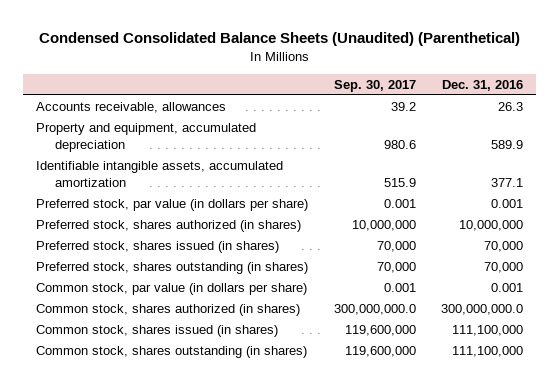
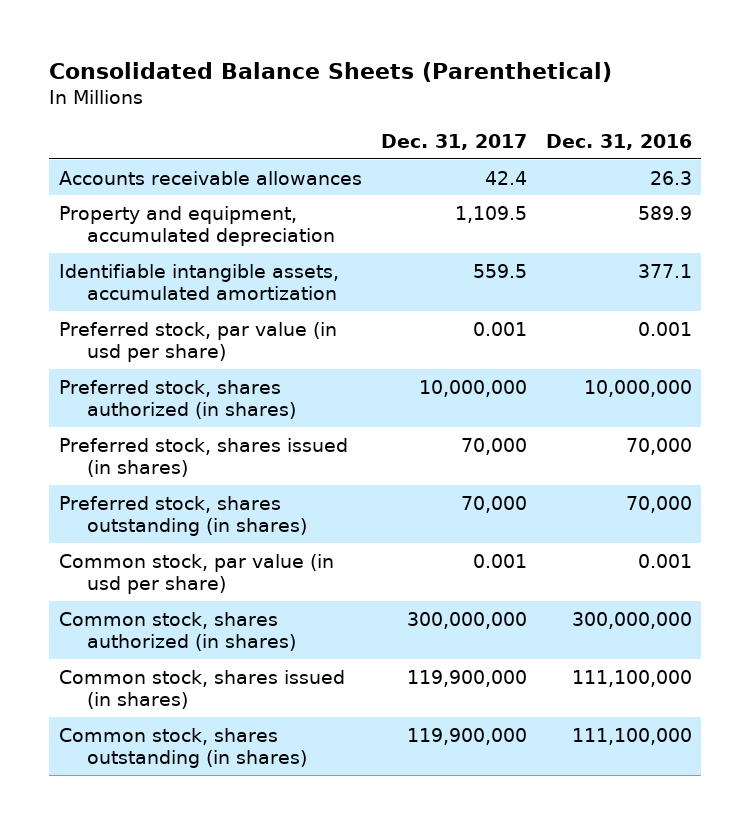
[38,32,520,47] Condensed Consolidated Balance Sheets (Unaudited) (Parenthetical) -> [48,61,612,82] Consolidated Balance Sheets (Parenthetical)
[333,80,416,93] Sep. 30, 2017 -> none
none -> [380,134,527,151] Dec. 31, 2017
[35,101,226,113] Accounts receivable, allowances -> [58,170,362,185] Accounts receivable allowances
[35,198,308,211] Preferred stock, par value (in dollars per share) -> [58,321,337,363] Preferred stock, par value (in usd per share)
[35,282,307,295] Common stock, par value (in dollars per share) -> [58,553,334,595] Common stock, par value (in usd per share)
[441,303,524,315] 300,000,000.0 -> [571,611,692,629] 300,000,000

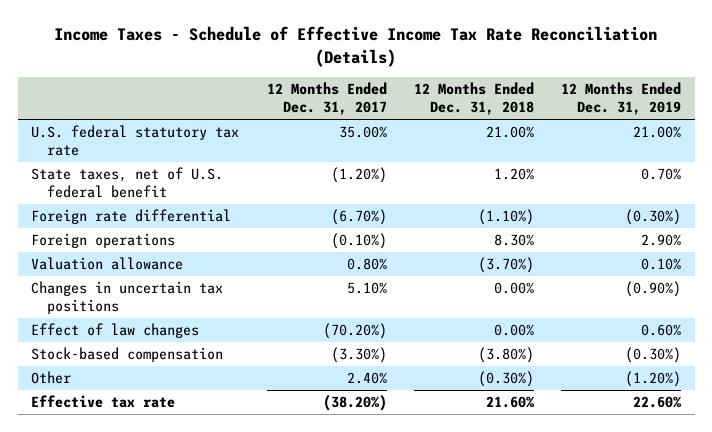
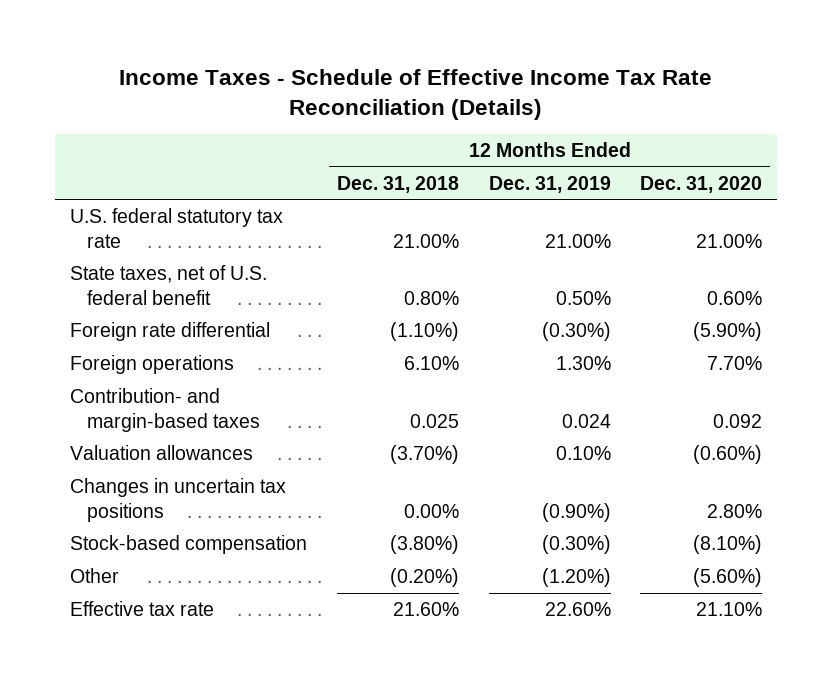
[266,82,387,116] 12 Months Ended Dec. 31, 2017 -> none
none -> [640,175,763,193] Dec. 31, 2020
[493,167,534,180] 1.20% -> [403,290,459,305] 0.80%
[640,167,681,180] 0.70% -> [555,290,611,305] 0.50%
[493,233,534,246] 8.30% -> [403,355,459,370] 6.10%
[640,233,681,246] 2.90% -> [555,355,611,370] 1.30%
none -> [69,387,260,432] Contribution- and margin-based taxes
[31,256,184,270] Valuation allowance -> [69,444,253,460] Valuation allowances
[31,322,200,338] Effect of law changes -> none
[477,370,534,387] (0.30%) -> [389,567,459,587] (0.20%)

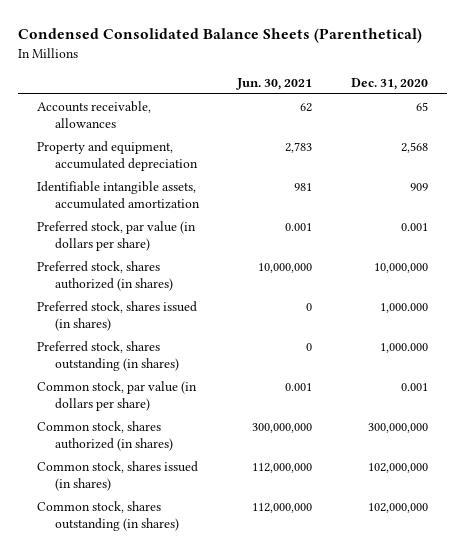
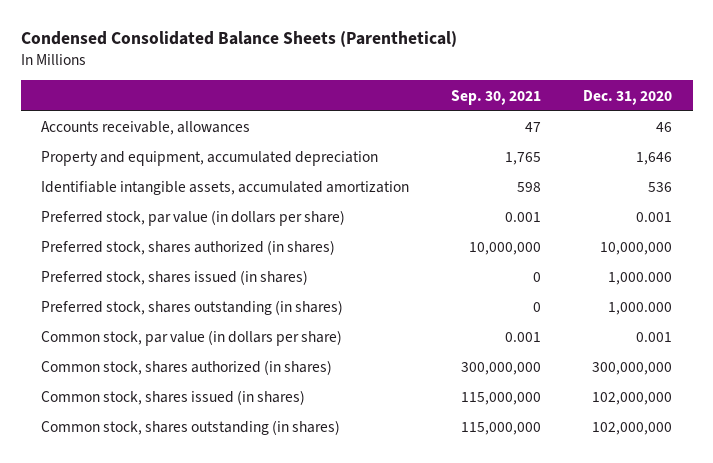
[236,78,313,91] Jun. 30, 2021 -> none
none -> [451,89,542,105] Sep. 30, 2021
[415,101,428,111] 65 -> [655,122,672,133] 46
[400,141,428,153] 2,568 -> [635,152,672,166] 1,646
[409,182,428,191] 909 -> [647,182,672,193] 536

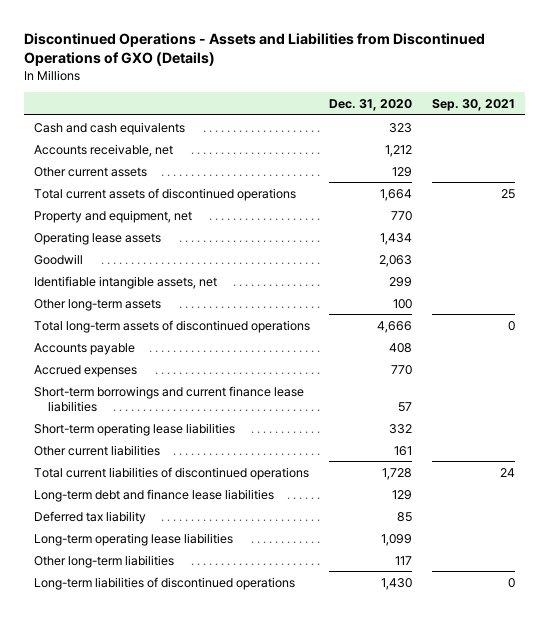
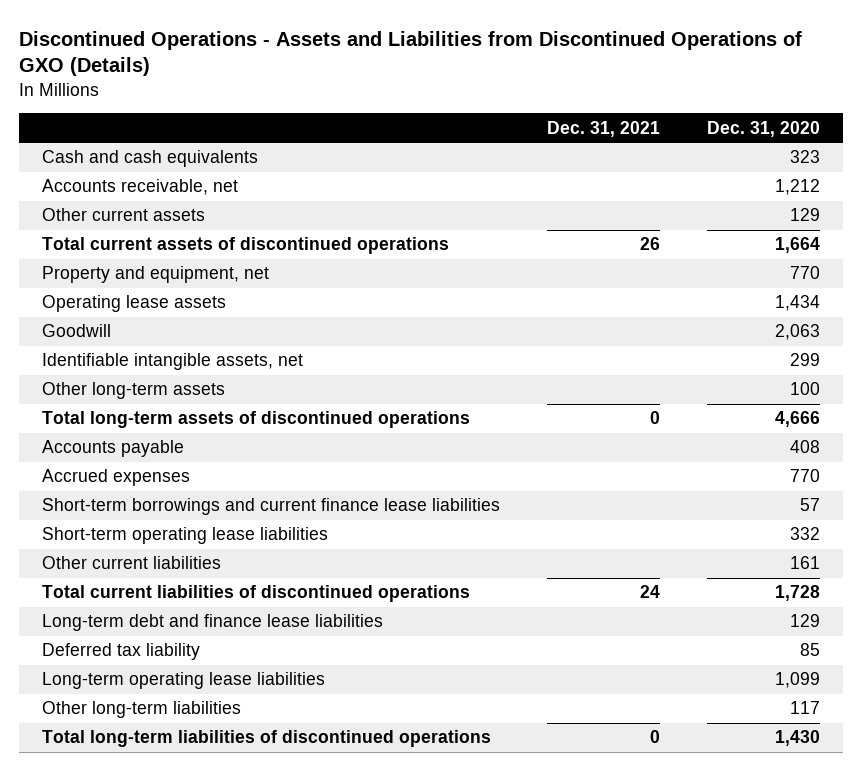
[431,98,515,111] Sep. 30, 2021 -> none
none -> [546,120,660,137] Dec. 31, 2021
[34,576,296,590] Long-term liabilities of discontinued operations -> [42,730,492,748] Total long-term liabilities of discontinued operations

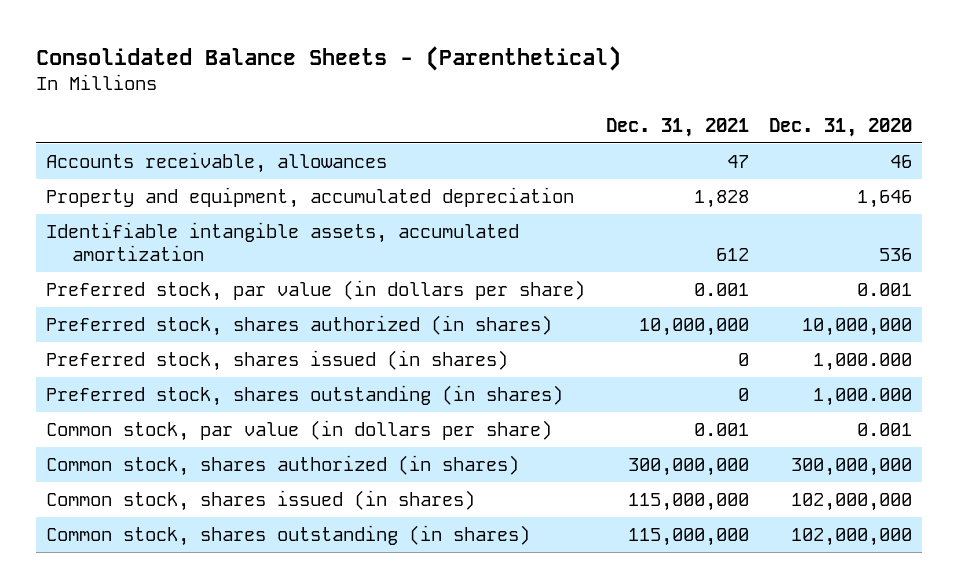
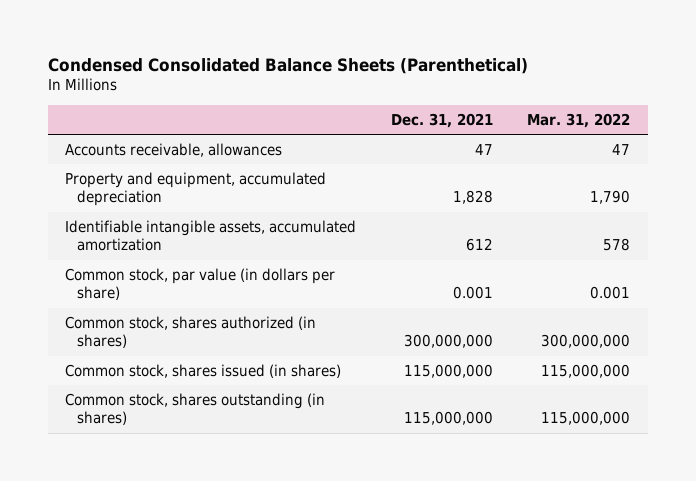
[35,45,621,71] Consolidated Balance Sheets - (Parenthetical) -> [47,57,528,74] Condensed Consolidated Balance Sheets (Parenthetical)
[768,118,912,138] Dec. 31, 2020 -> none
none -> [527,112,631,128] Mar. 31, 2022
[46,279,586,301] Preferred stock, par value (in dollars per share) -> none
[46,314,553,336] Preferred stock, shares authorized (in shares) -> none
[46,349,509,371] Preferred stock, shares issued (in shares) -> none
[46,384,564,406] Preferred stock, shares outstanding (in shares) -> none

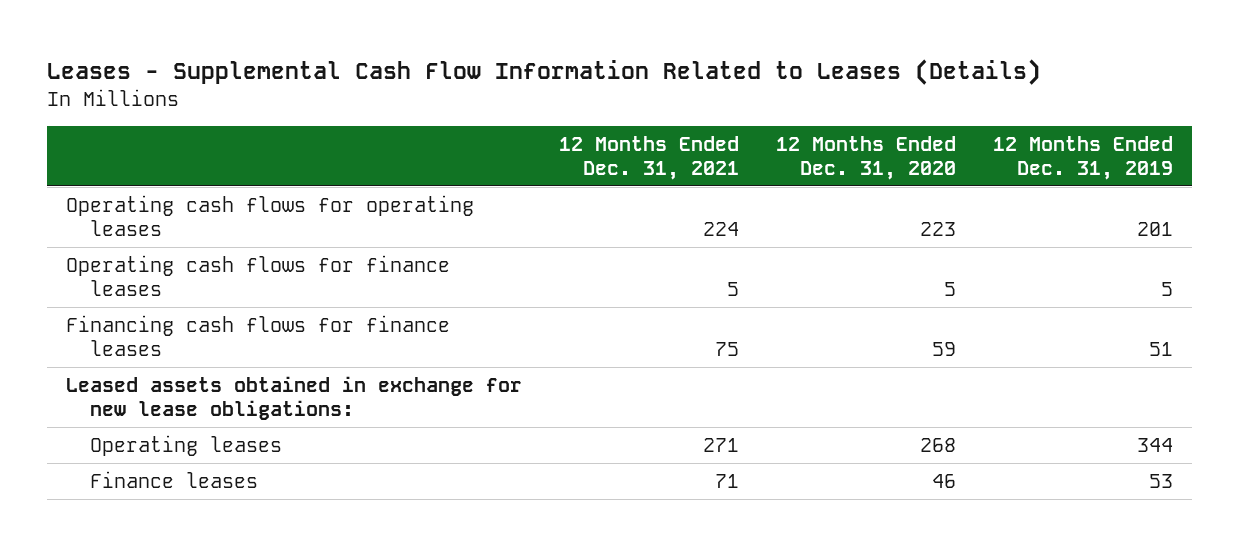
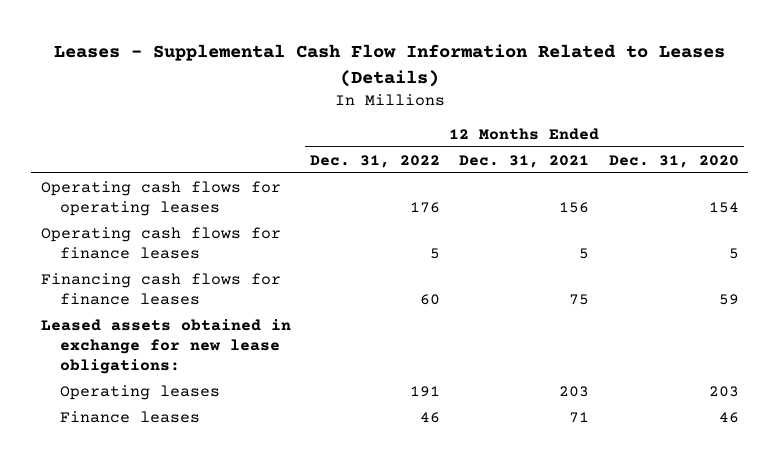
[992,135,1173,181] 12 Months Ended Dec. 31, 2019 -> none
none -> [310,154,441,168] Dec. 31, 2022
[702,222,739,237] 224 -> [559,201,590,213] 156
[919,222,956,237] 223 -> [708,201,739,213] 154
[702,437,739,452] 271 -> [559,385,590,397] 203
[919,437,956,452] 268 -> [708,385,739,397] 203

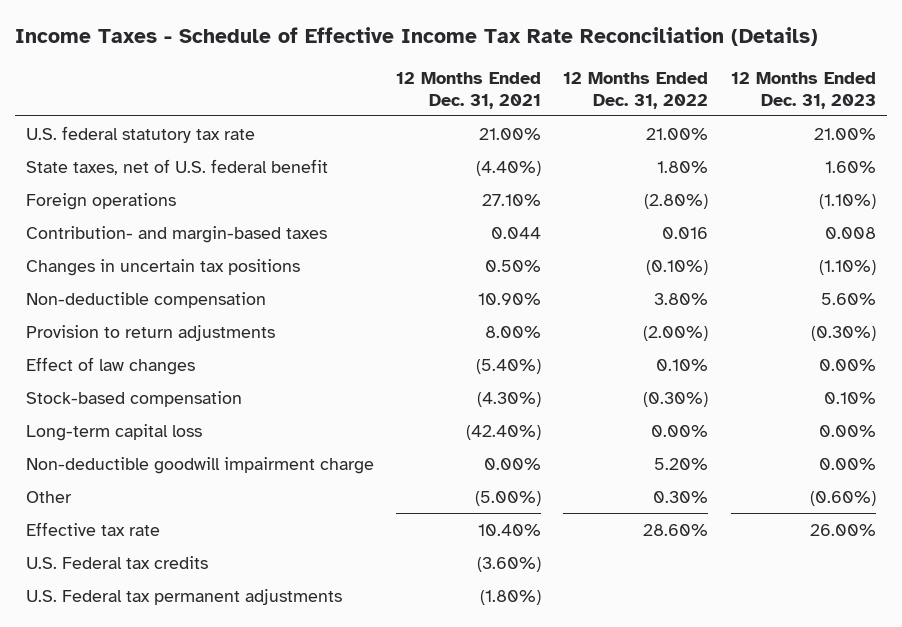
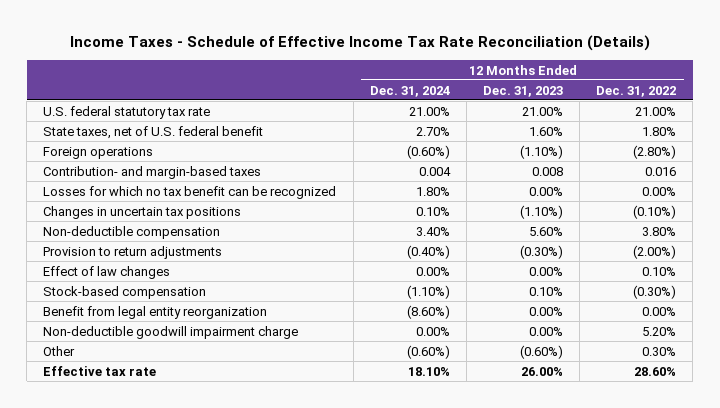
[396,72,542,109] 12 Months Ended Dec. 31, 2021 -> none
none -> [369,85,450,97] Dec. 31, 2024
none -> [43,185,337,199] Losses for which no tax benefit can be recognized
[26,423,203,441] Long-term capital loss -> none
none -> [43,305,268,319] Benefit from legal entity reorganization
[26,555,209,569] U.S. Federal tax credits -> none
[26,588,343,605] U.S. Federal tax permanent adjustments -> none

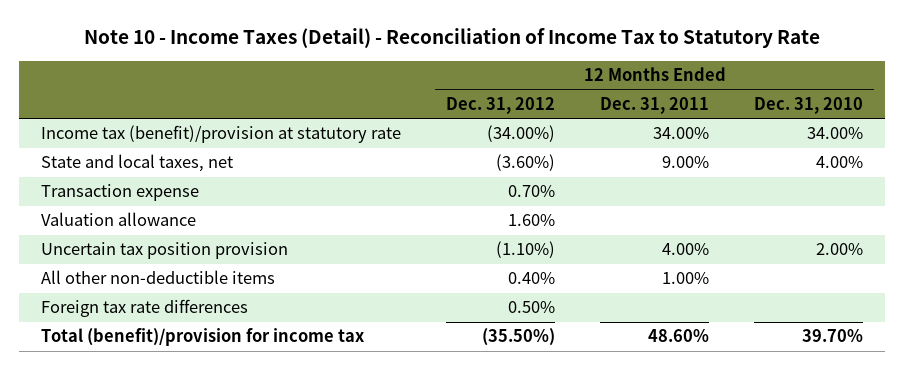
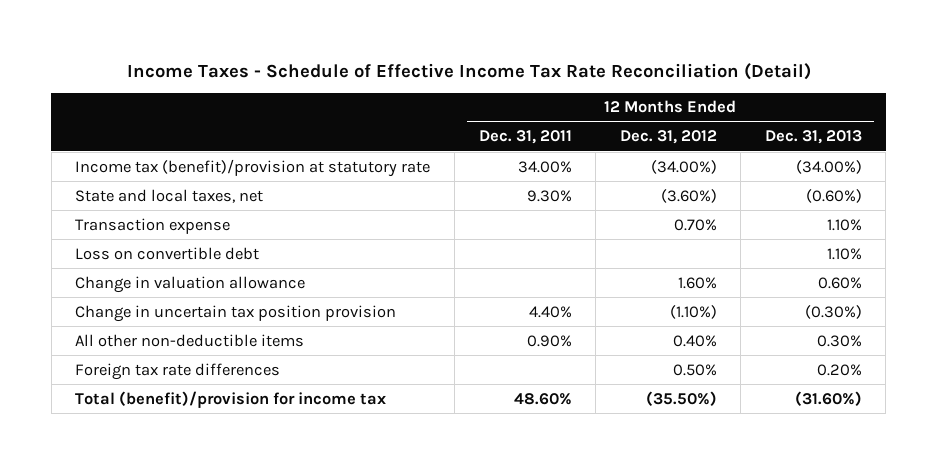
[84,28,821,49] Note 10 - Income Taxes (Detail) - Reconciliation of Income Tax to Statutory Rate -> [126,62,811,80] Income Taxes - Schedule of Effective Income Tax Rate Reconciliation (Detail)
[753,96,863,114] Dec. 31, 2010 -> none
none -> [764,130,862,145] Dec. 31, 2013
[662,156,710,169] 9.00% -> [526,189,572,202] 9.30%
none -> [75,246,260,260] Loss on convertible debt
[41,212,197,227] Valuation allowance -> [75,275,306,293] Change in valuation allowance
[41,242,289,260] Uncertain tax position provision -> [75,304,397,322] Change in uncertain tax position provision
[662,243,710,256] 4.00% -> [528,305,572,318] 4.40%
[662,272,710,285] 1.00% -> [526,334,572,347] 0.90%

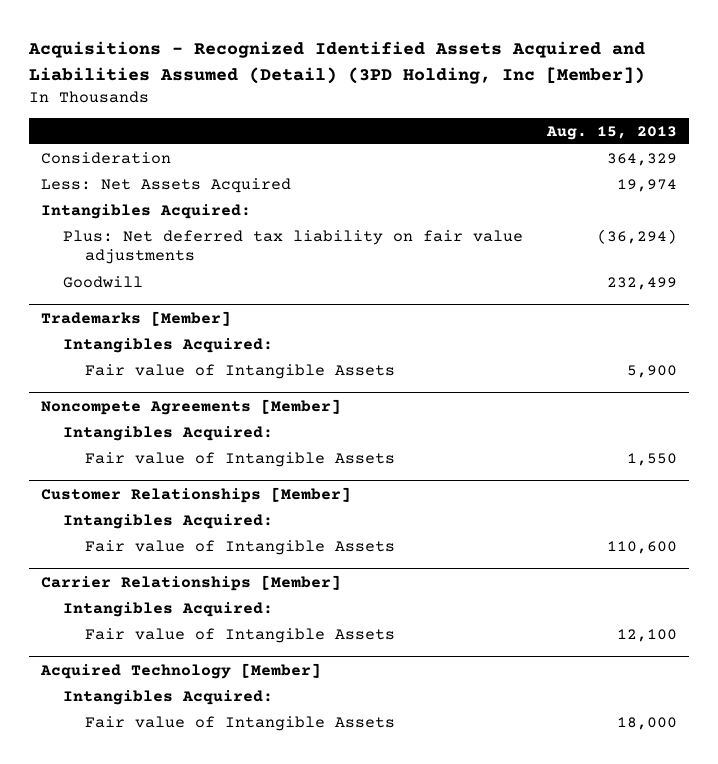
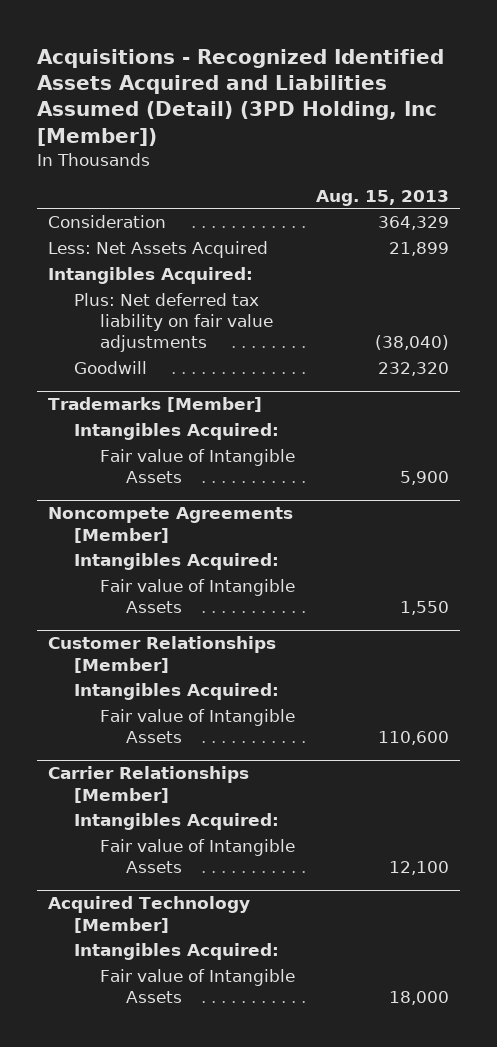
[616,178,677,192] 19,974 -> [389,241,450,256] 21,899
[596,228,677,244] (36,294) -> [375,335,450,351] (38,040)
[606,276,677,290] 232,499 -> [378,361,450,376] 232,320

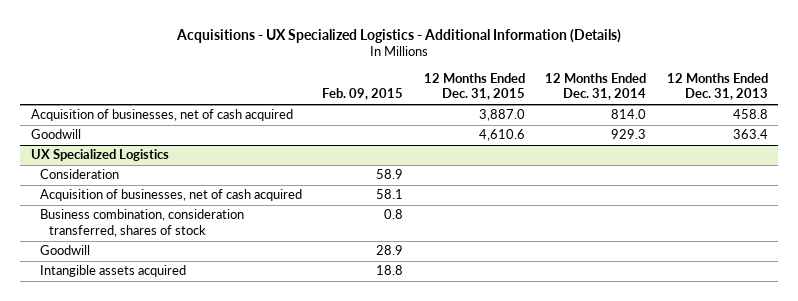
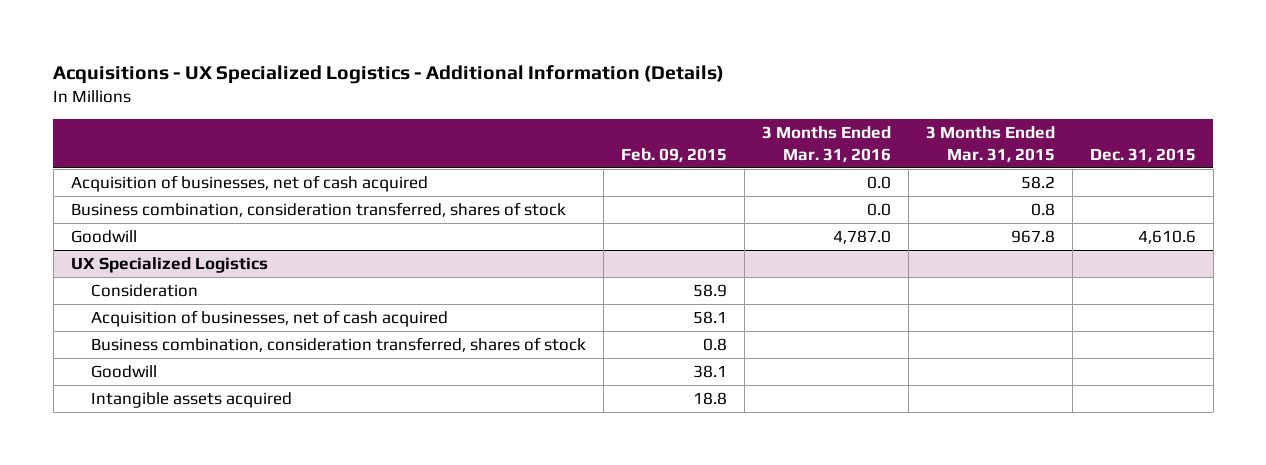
[423,72,525,101] 12 Months Ended Dec. 31, 2015 -> none
[545,72,647,101] 12 Months Ended Dec. 31, 2014 -> none
[666,72,768,101] 12 Months Ended Dec. 31, 2013 -> none
none -> [761,125,891,162] 3 Months Ended Mar. 31, 2016
none -> [925,125,1055,162] 3 Months Ended Mar. 31, 2015
none -> [1089,147,1196,162] Dec. 31, 2015
none -> [70,202,566,218] Business combination, consideration transferred, shares of stock
[376,245,404,256] 28.9 -> [692,365,727,379] 38.1

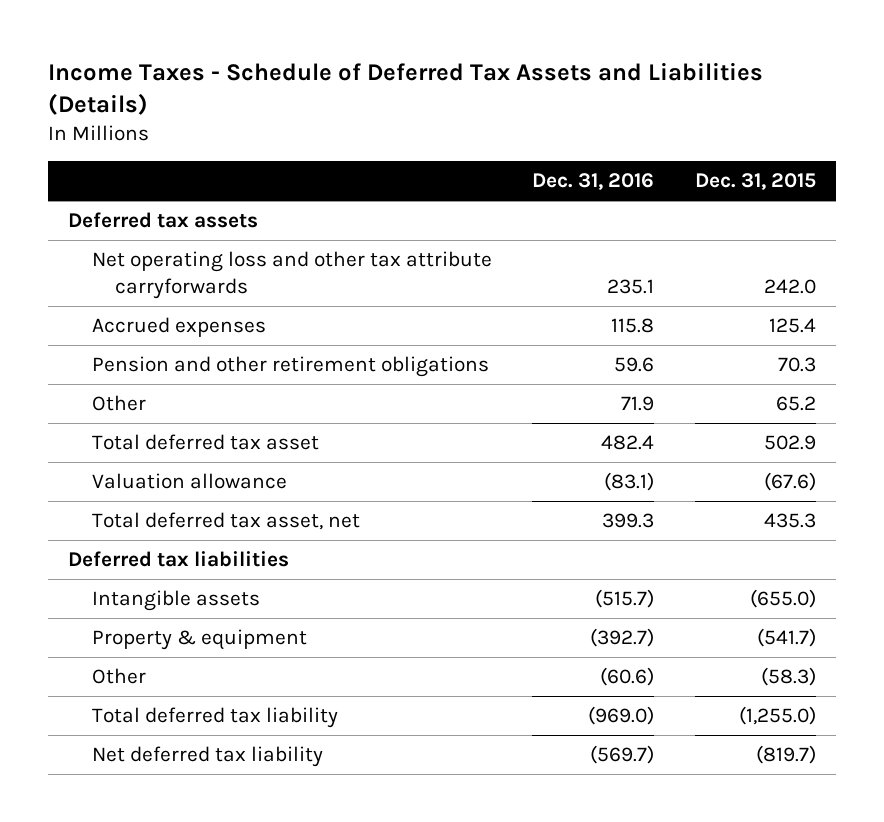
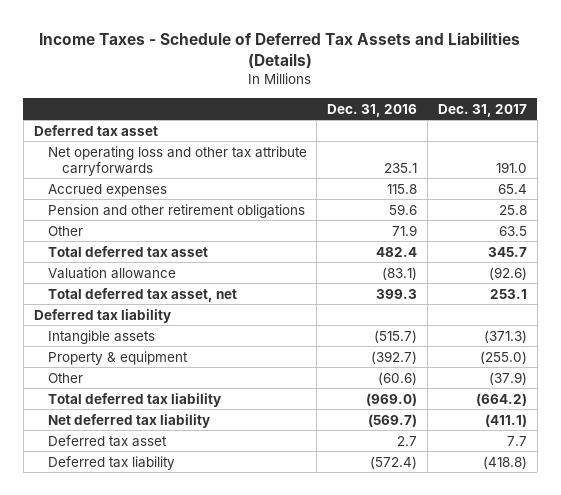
[694,173,816,191] Dec. 31, 2015 -> none
none -> [437,103,527,117] Dec. 31, 2017
[68,212,259,229] Deferred tax assets -> [33,124,158,136] Deferred tax asset
[68,551,290,568] Deferred tax liabilities -> [33,308,171,323] Deferred tax liability
none -> [47,434,167,447] Deferred tax asset
none -> [47,455,175,470] Deferred tax liability

